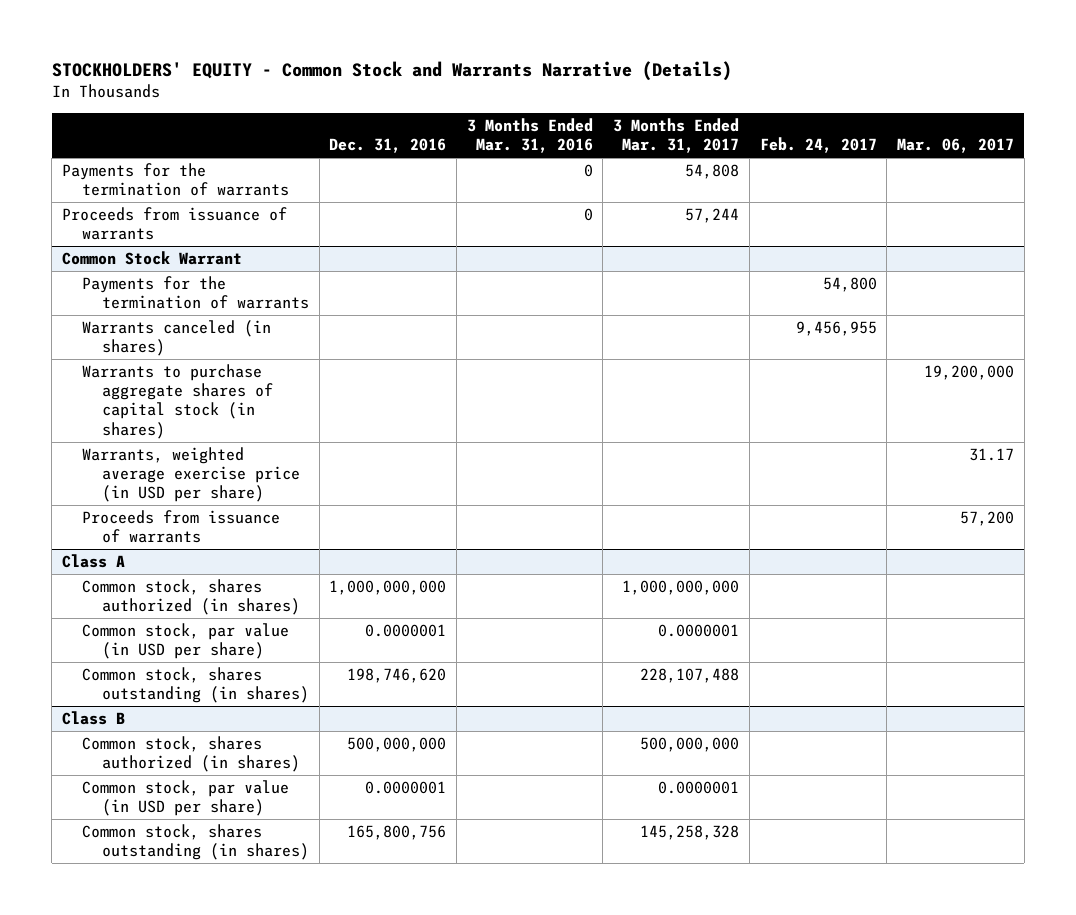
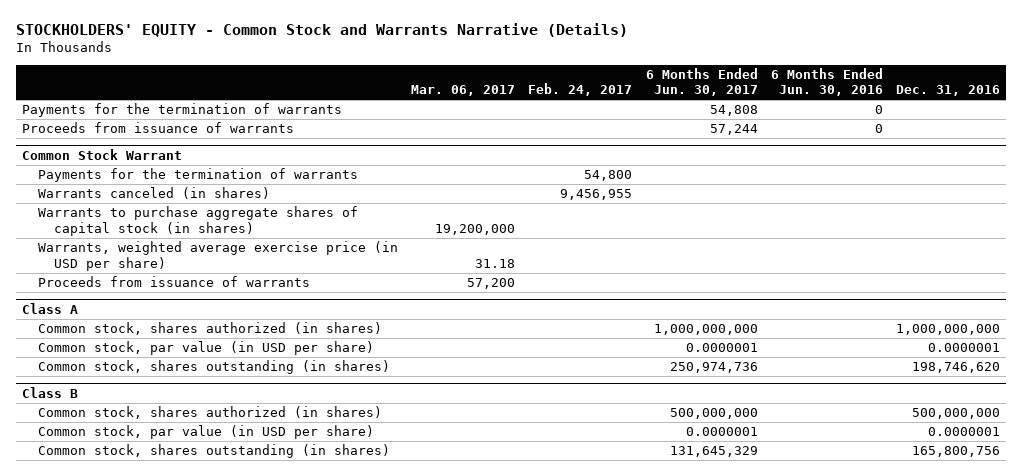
[466,118,593,154] 3 Months Ended Mar. 31, 2016 -> none
[613,118,740,154] 3 Months Ended Mar. 31, 2017 -> none
none -> [645,68,758,97] 6 Months Ended Jun. 30, 2017
none -> [770,68,883,97] 6 Months Ended Jun. 30, 2016
[969,448,1015,462] 31.17 -> [475,258,516,268] 31.18

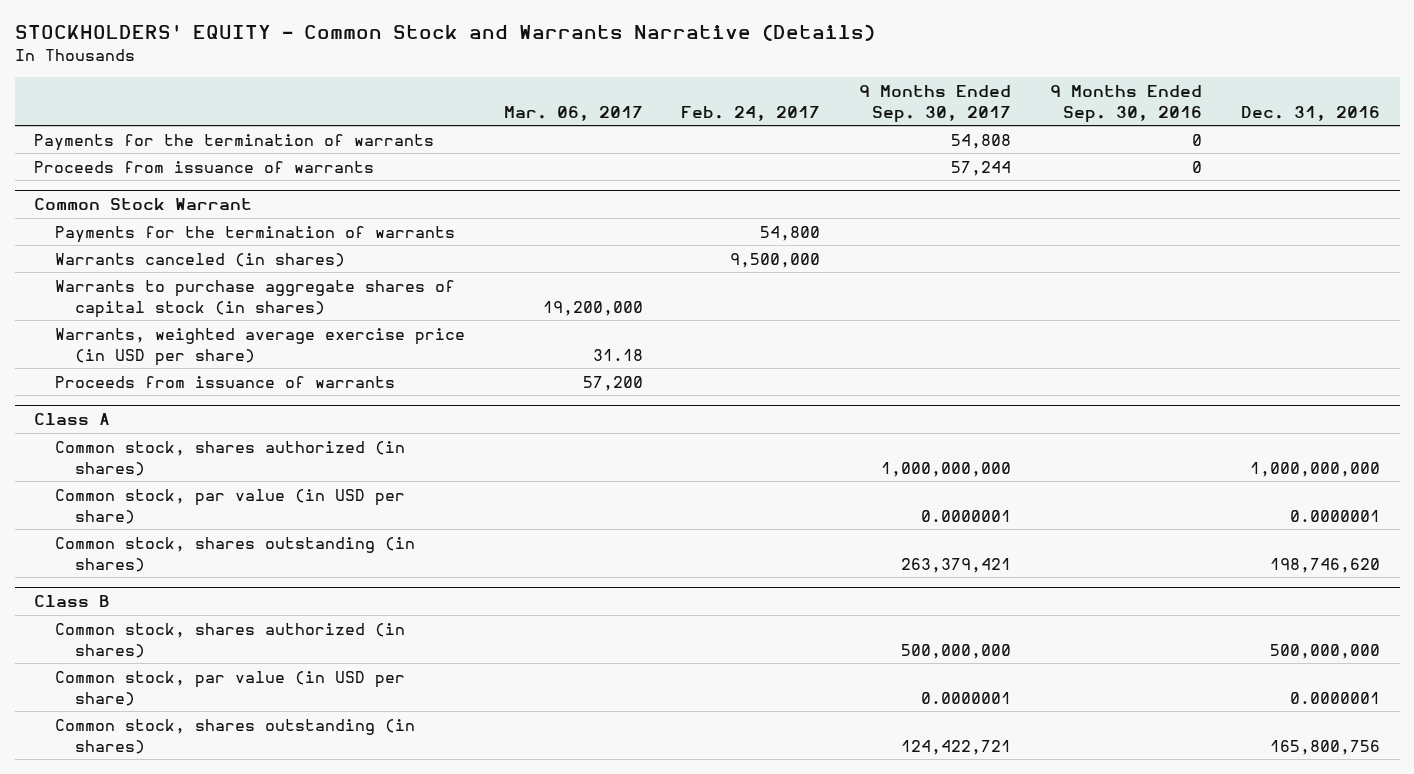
[645,68,758,97] 6 Months Ended Jun. 30, 2017 -> none
[770,68,883,97] 6 Months Ended Jun. 30, 2016 -> none
none -> [859,85,1012,123] 9 Months Ended Sep. 30, 2017
none -> [1050,85,1203,123] 9 Months Ended Sep. 30, 2016
[560,189,633,201] 9,456,955 -> [730,252,821,268] 9,500,000

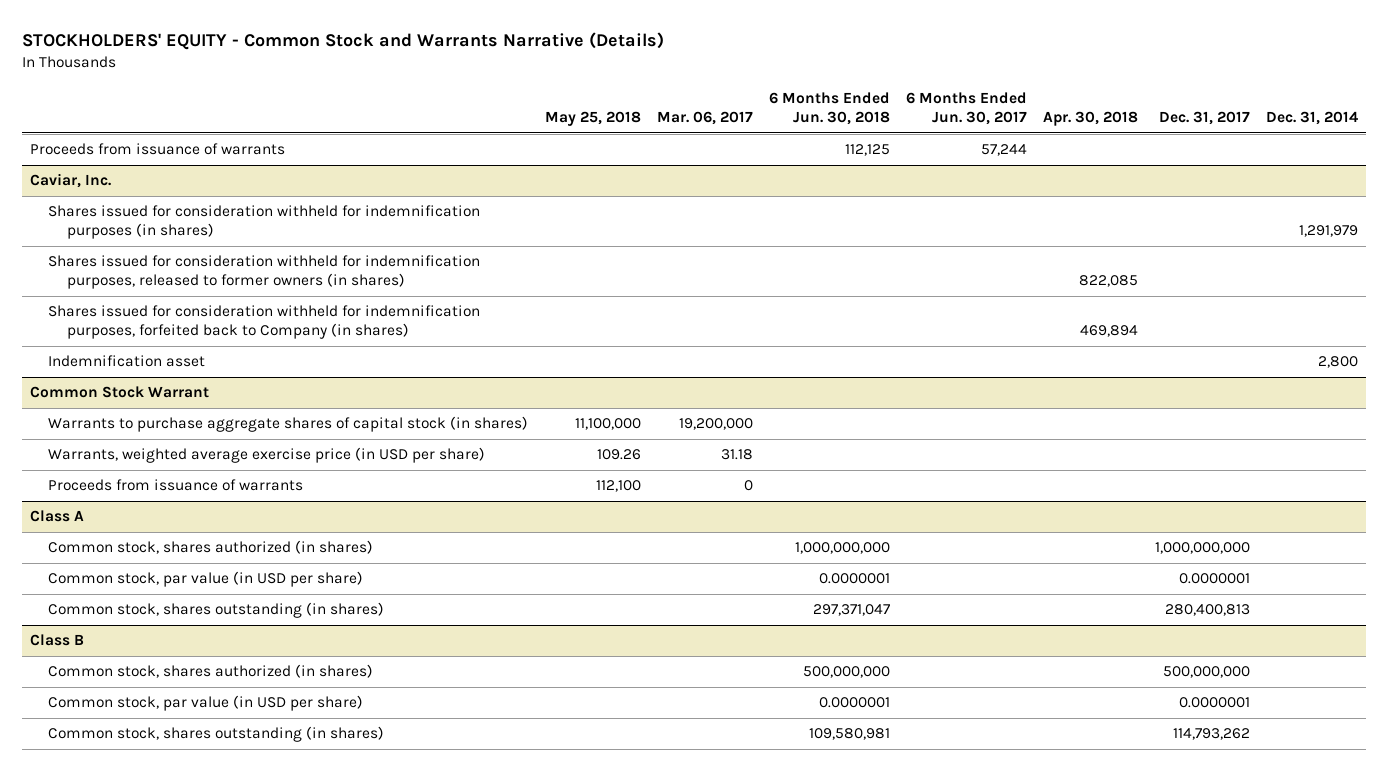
[681,105,821,121] Feb. 24, 2017 -> none
[859,85,1012,123] 9 Months Ended Sep. 30, 2017 -> none
[1050,85,1203,123] 9 Months Ended Sep. 30, 2016 -> none
[1241,105,1381,121] Dec. 31, 2016 -> none
none -> [544,111,641,127] May 25, 2018
none -> [769,92,891,126] 6 Months Ended Jun. 30, 2018
none -> [906,92,1028,126] 6 Months Ended Jun. 30, 2017
none -> [1043,111,1139,127] Apr. 30, 2018
none -> [1158,111,1250,126] Dec. 31, 2017
none -> [1265,111,1358,126] Dec. 31, 2014
[34,133,435,151] Payments for the termination of warrants -> none
none -> [30,173,112,189] Caviar, Inc.
none -> [48,205,481,240] Shares issued for consideration withheld for indemnification purposes (in shares)
none -> [48,255,481,290] Shares issued for consideration withheld for indemnification purposes, released to former owners (in shares)
none -> [48,305,481,340] Shares issued for consideration withheld for indemnification purposes, forfeited back to Company (in shares)
none -> [48,355,206,368] Indemnification asset
[54,225,455,243] Payments for the termination of warrants -> none
[54,252,345,267] Warrants canceled (in shares) -> none
[582,375,643,391] 57,200 -> [743,480,753,492] 0

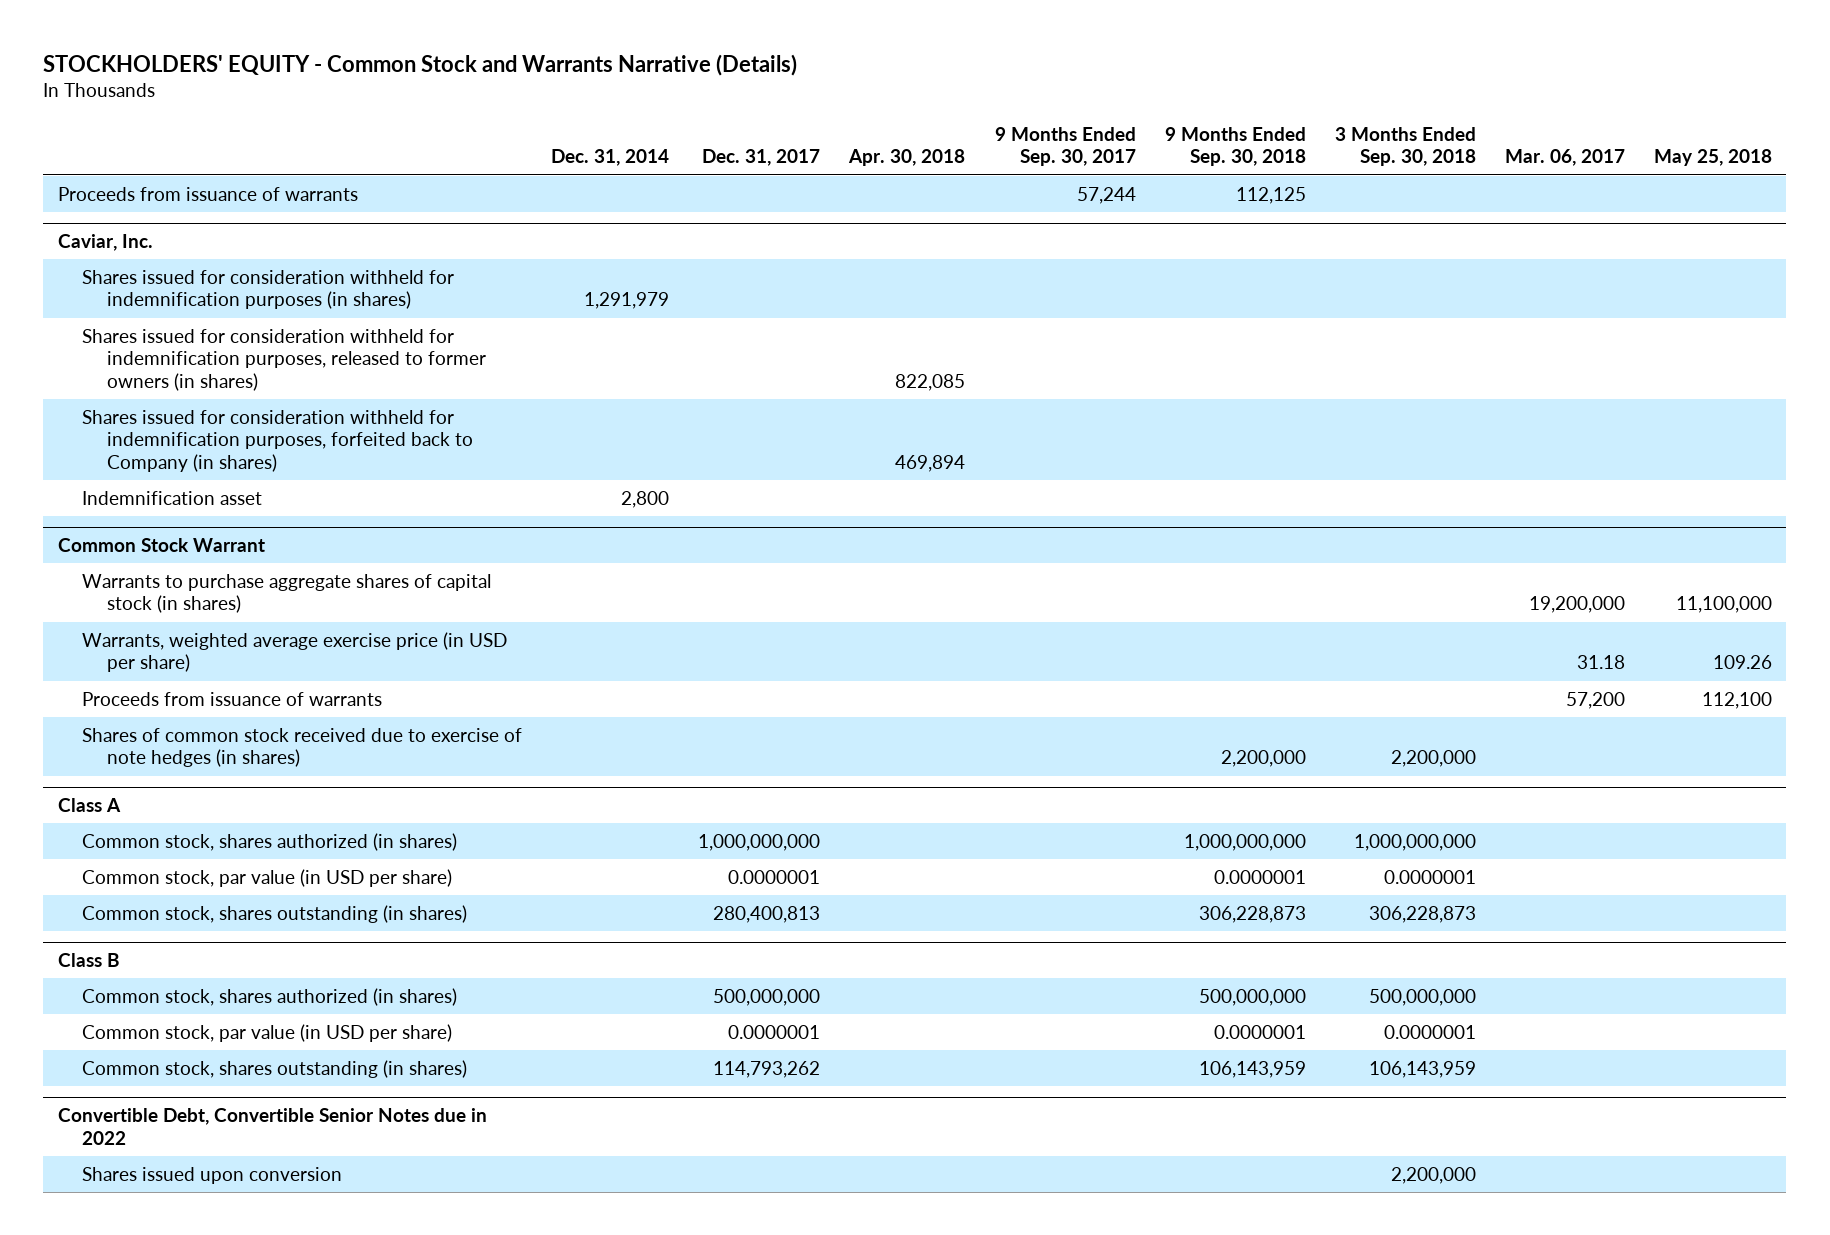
[769,92,891,126] 6 Months Ended Jun. 30, 2018 -> none
[906,92,1028,126] 6 Months Ended Jun. 30, 2017 -> none
none -> [994,126,1136,167] 9 Months Ended Sep. 30, 2017
none -> [1164,126,1306,167] 9 Months Ended Sep. 30, 2018
none -> [1334,126,1476,167] 3 Months Ended Sep. 30, 2018
[743,480,753,492] 0 -> [1565,691,1625,709] 57,200
none -> [82,727,523,768] Shares of common stock received due to exercise of note hedges (in shares)
none -> [57,1108,487,1145] Convertible Debt, Convertible Senior Notes due in 2022
none -> [82,1166,343,1184] Shares issued upon conversion

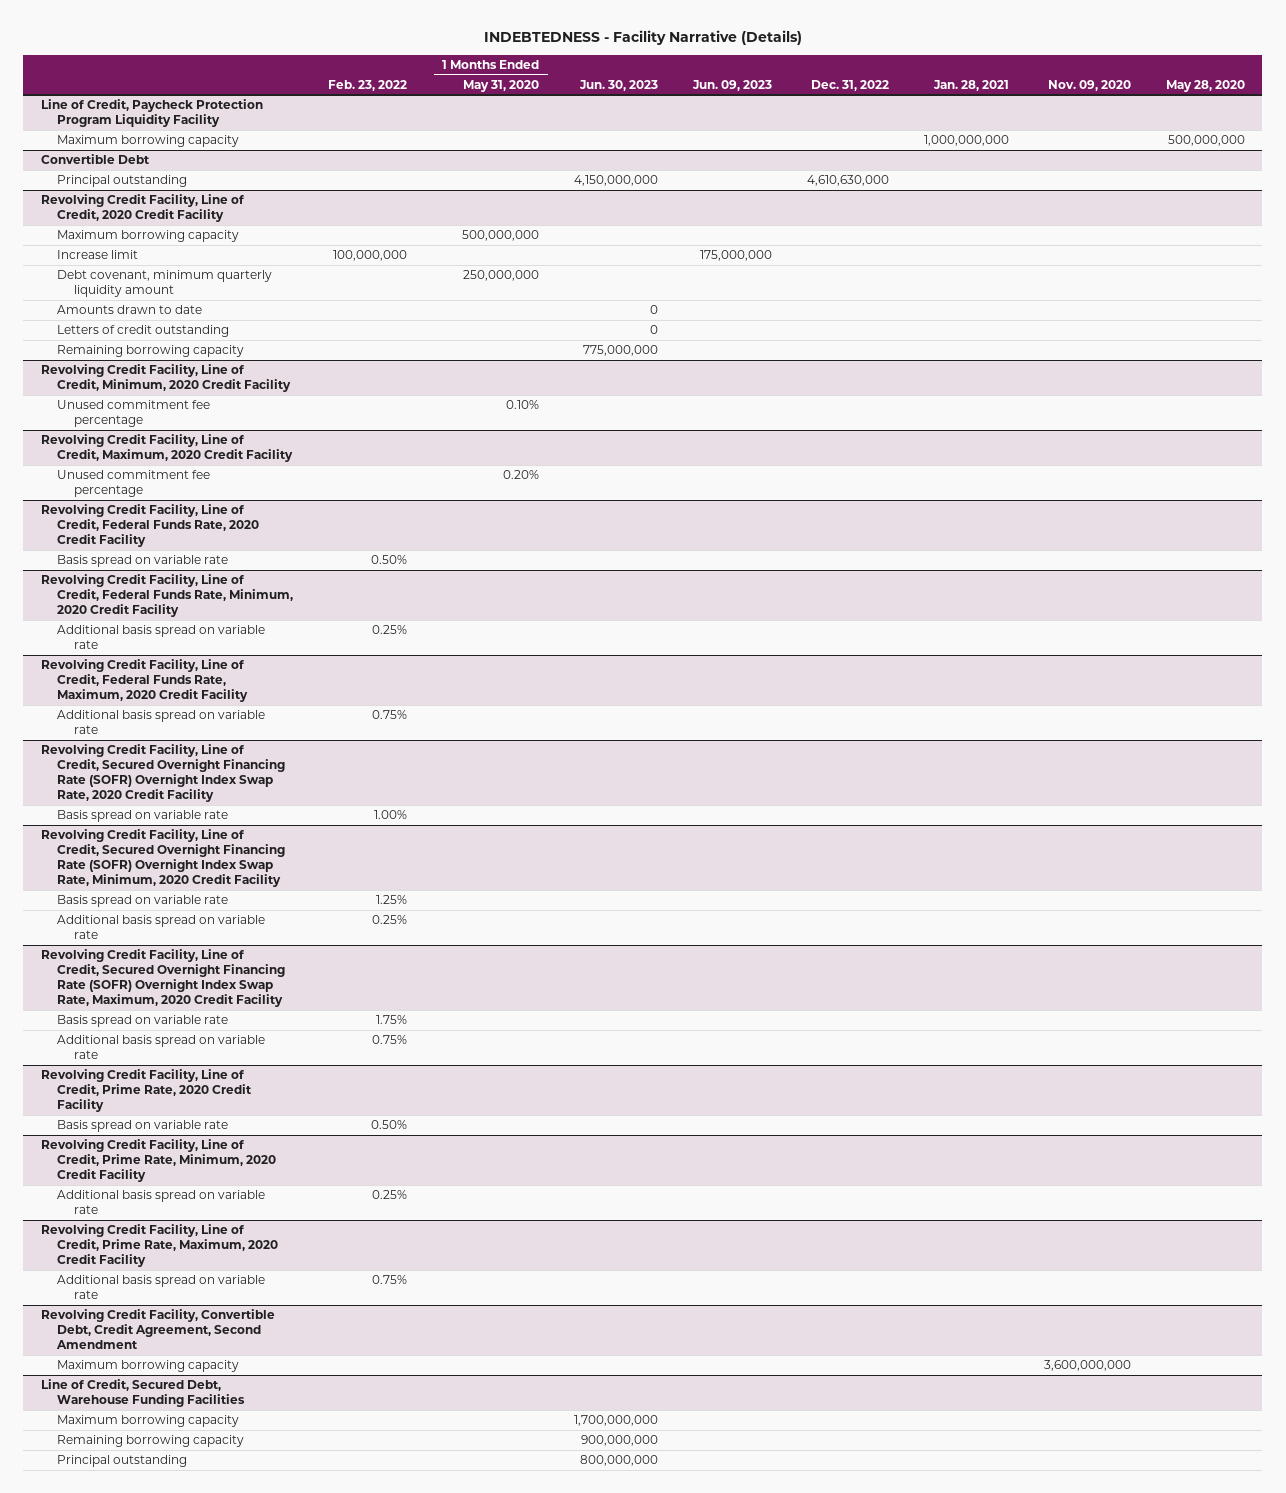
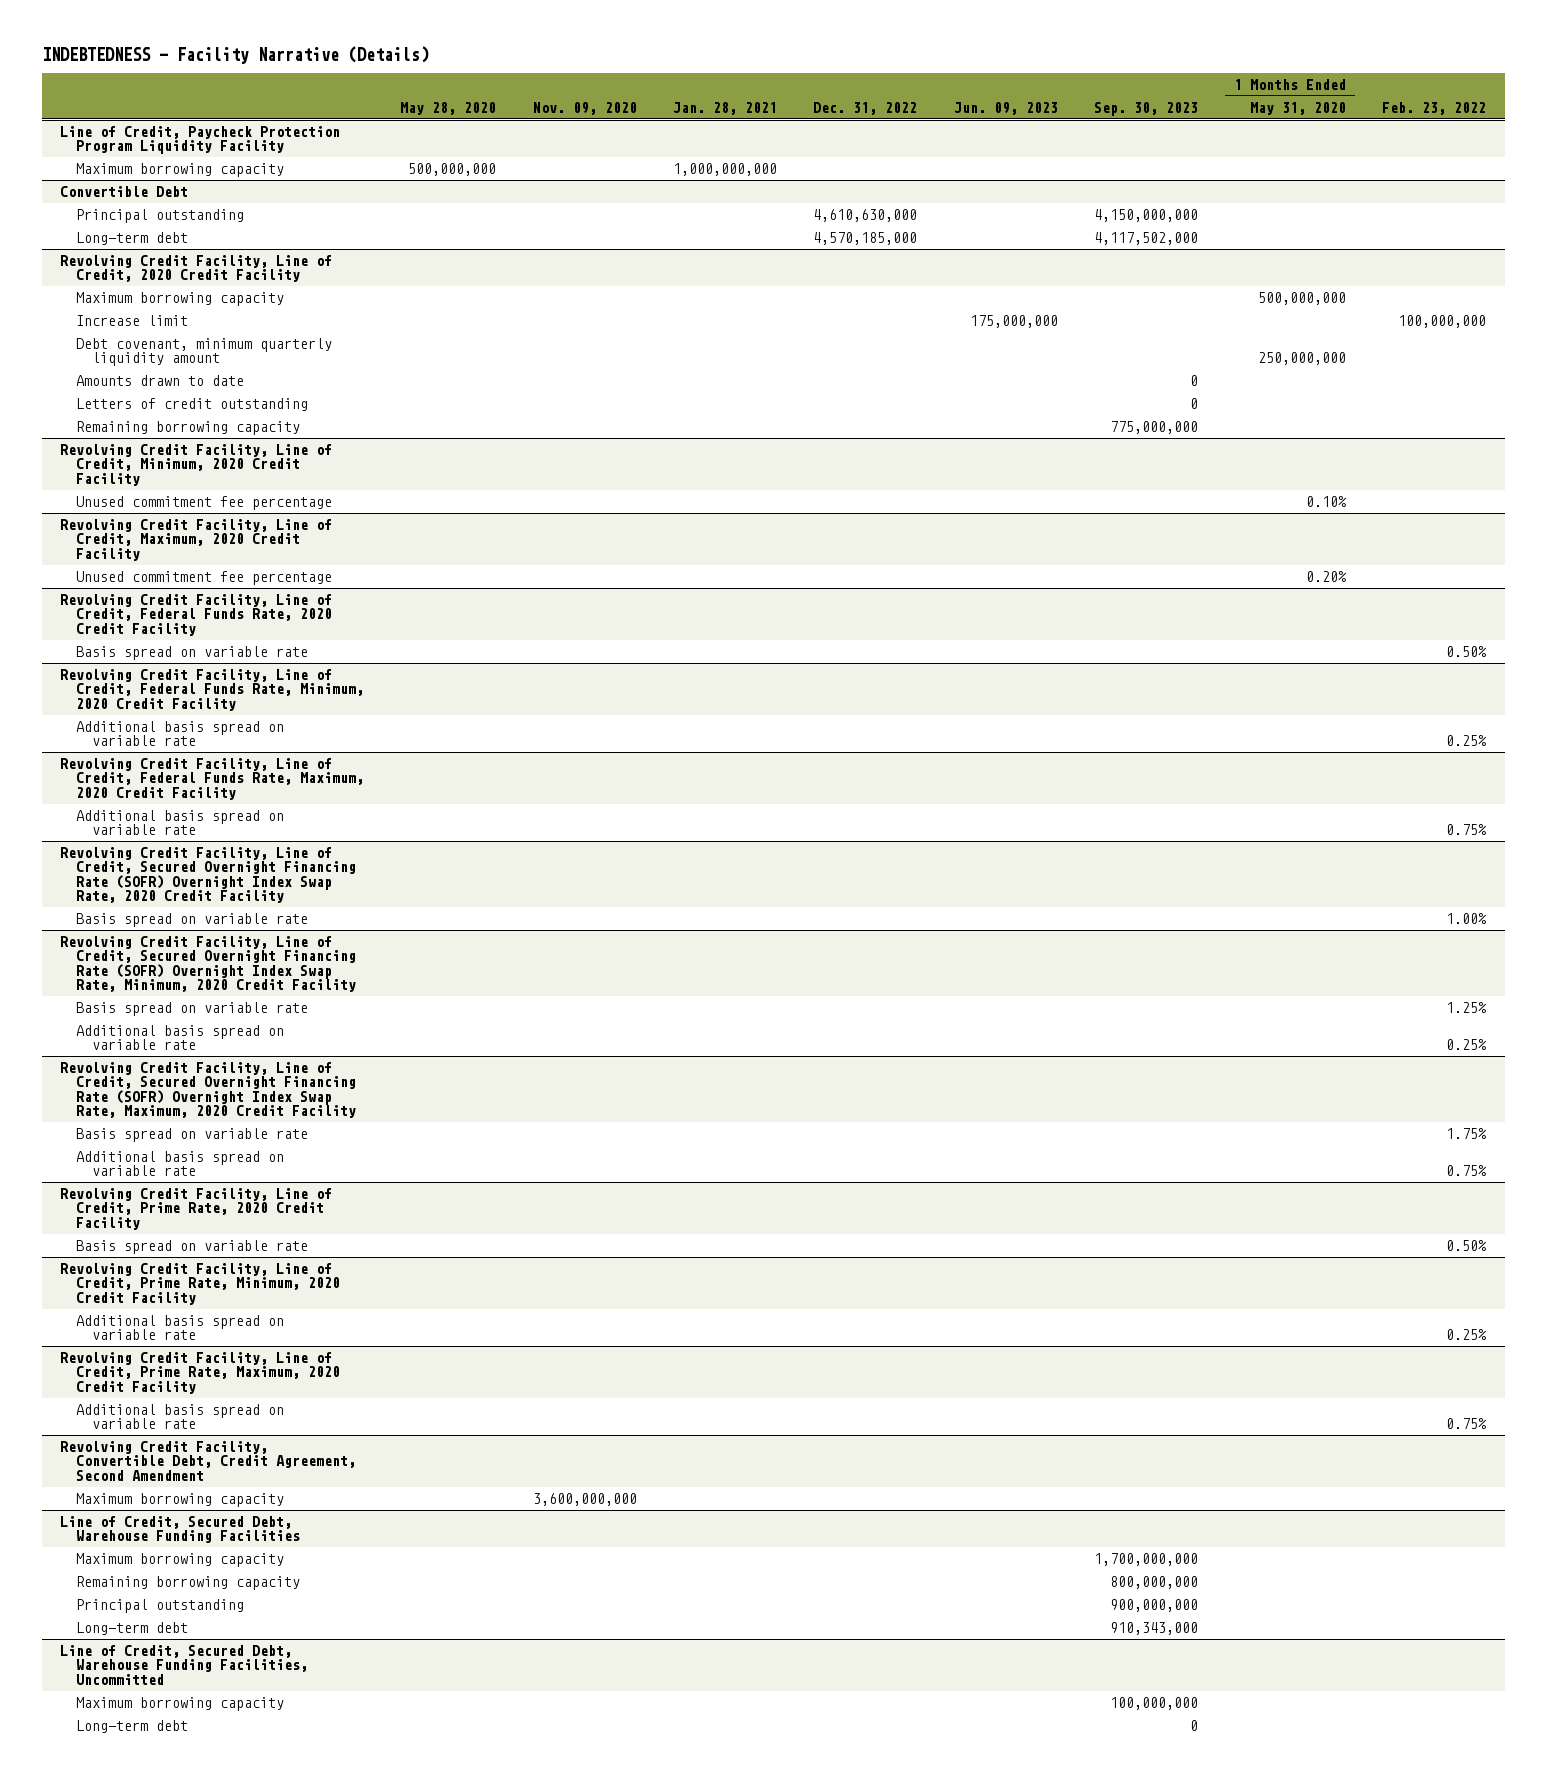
[579,79,659,91] Jun. 30, 2023 -> none
none -> [1093,101,1198,116] Sep. 30, 2023
none -> [75,231,188,245] Long-term debt
none -> [75,1621,188,1635] Long-term debt
none -> [60,1644,308,1685] Line of Credit, Secured Debt, Warehouse Funding Facilities, Uncommitted
none -> [75,1696,284,1711] Maximum borrowing capacity
none -> [75,1719,188,1733] Long-term debt

